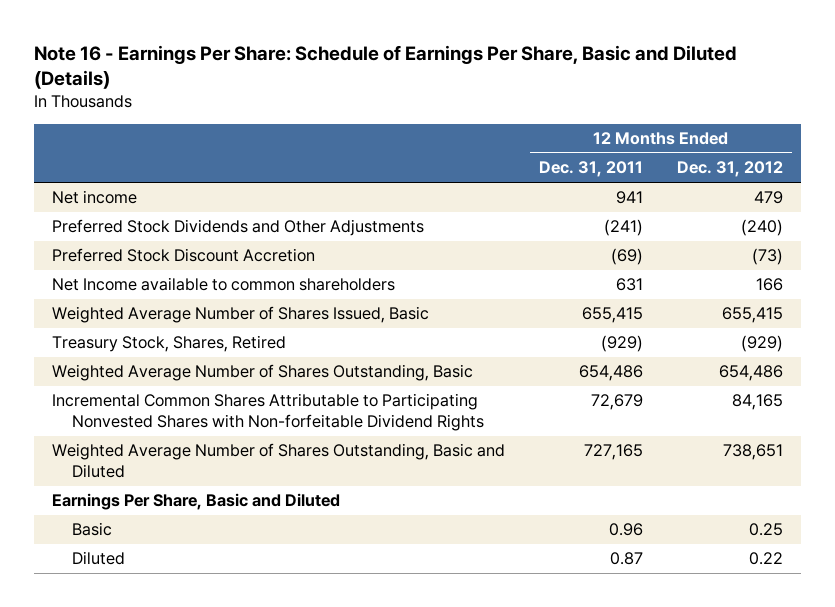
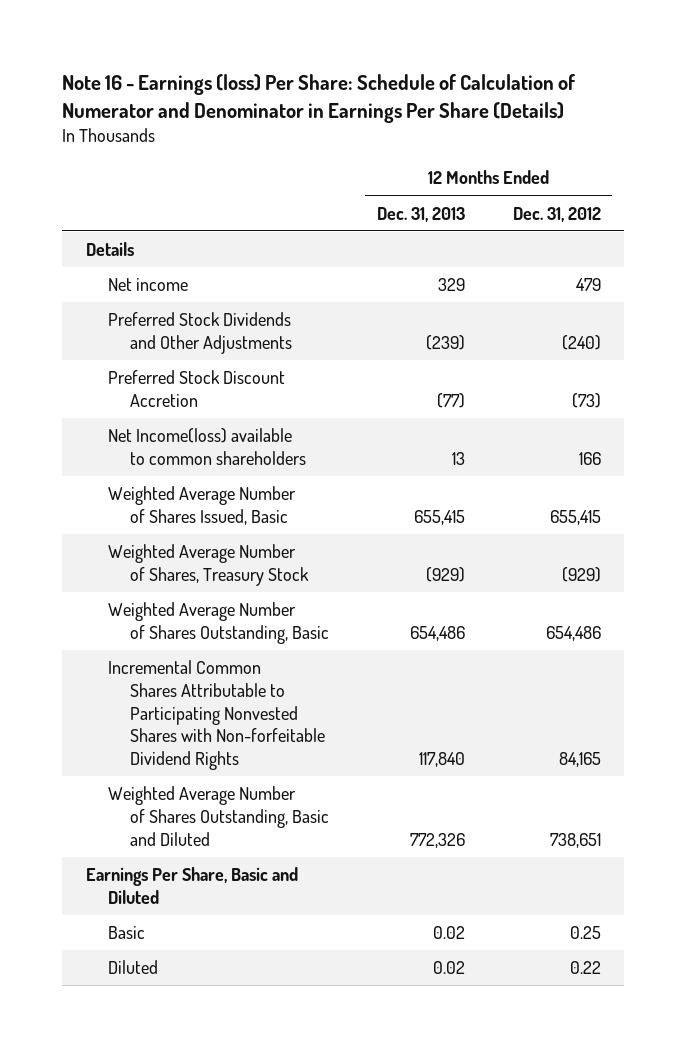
[34,44,738,90] Note 16 - Earnings Per Share: Schedule of Earnings Per Share, Basic and Diluted (Details) -> [61,73,575,123] Note 16 - Earnings (loss) Per Share: Schedule of Calculation of Numerator and Denominator in Earnings Per Share (Details)
[539,161,644,178] Dec. 31, 2011 -> none
none -> [377,206,466,222] Dec. 31, 2013
none -> [85,242,134,257] Details
[51,277,395,292] Net Income available to common shareholders -> [108,428,307,465] Net Income(loss) available to common shareholders
[51,335,286,353] Treasury Stock, Shares, Retired -> [108,544,310,586] Weighted Average Number of Shares, Treasury Stock

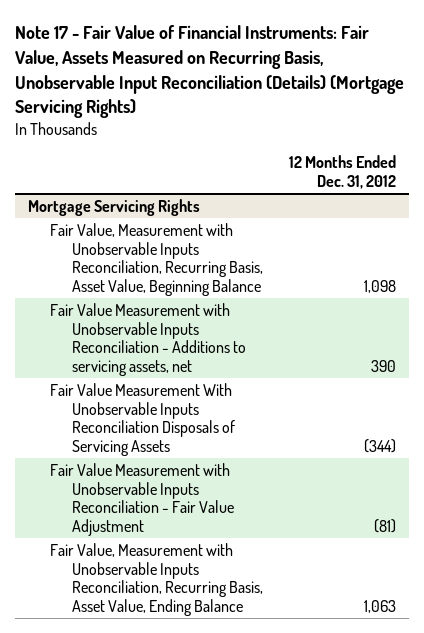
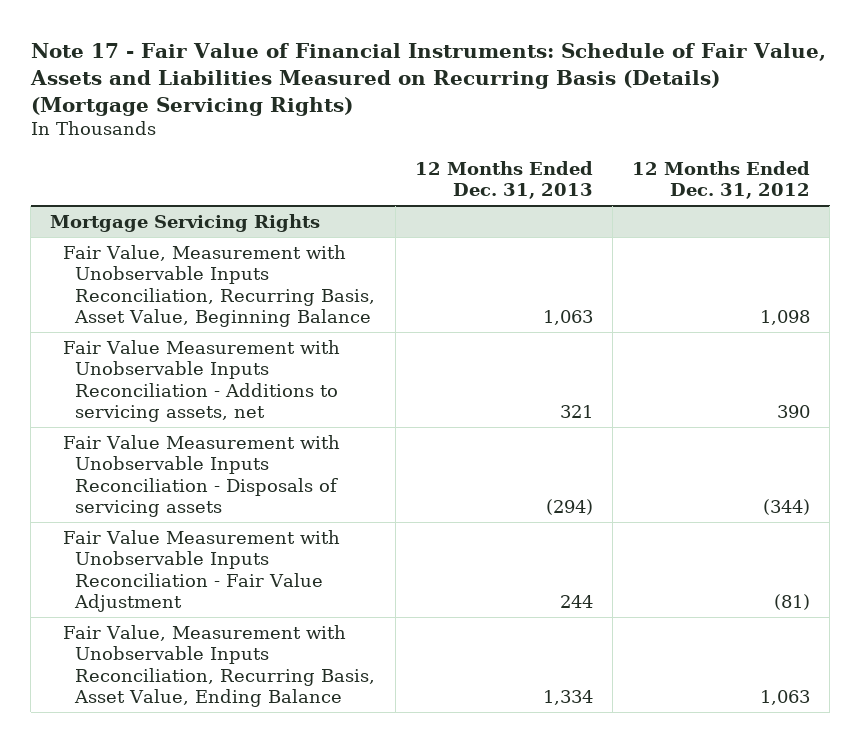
[14,25,404,119] Note 17 - Fair Value of Financial Instruments: Fair Value, Assets Measured on Recurring Basis, Unobservable Input Reconciliation (Details) (Mortgage Servicing Rights) -> [29,42,826,116] Note 17 - Fair Value of Financial Instruments: Schedule of Fair Value, Assets and Liabilities Measured on Recurring Basis (Details) (Mortgage Servicing Rights)
none -> [414,160,593,200] 12 Months Ended Dec. 31, 2013
[49,382,235,456] Fair Value Measurement With Unobservable Inputs Reconciliation Disposals of Servicing Assets -> [62,434,340,518] Fair Value Measurement with Unobservable Inputs Reconciliation - Disposals of servicing assets

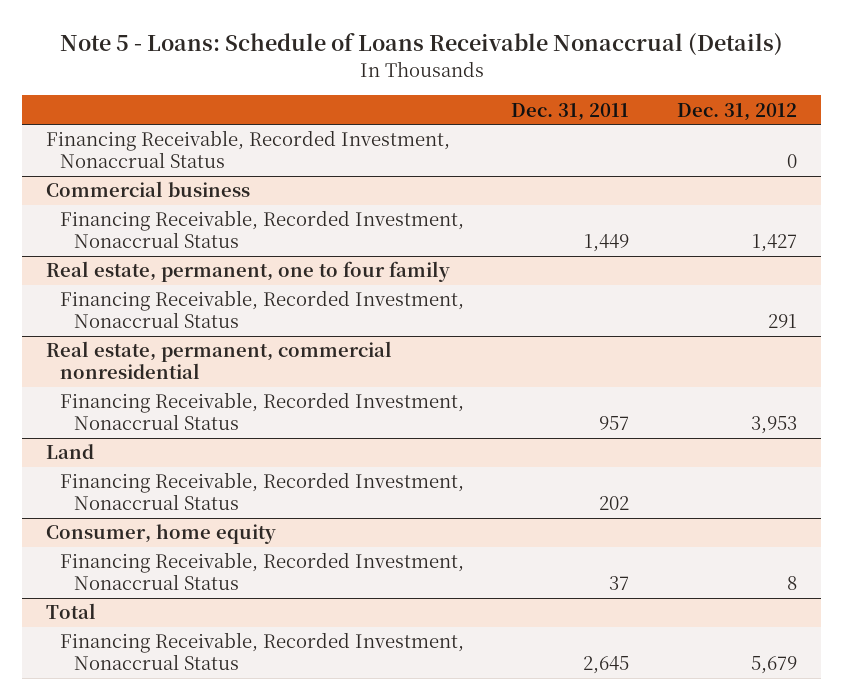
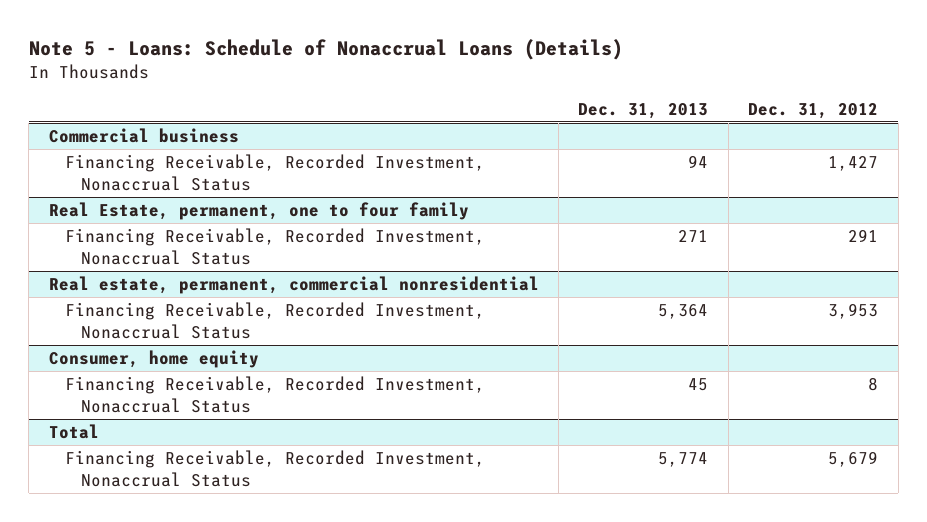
[59,33,783,57] Note 5 - Loans: Schedule of Loans Receivable Nonaccrual (Details) -> [28,39,623,61] Note 5 - Loans: Schedule of Nonaccrual Loans (Details)
[511,102,630,121] Dec. 31, 2011 -> none
none -> [578,102,709,119] Dec. 31, 2013
[46,130,451,169] Financing Receivable, Recorded Investment, Nonaccrual Status -> none
[46,261,451,283] Real estate, permanent, one to four family -> [48,202,469,221] Real Estate, permanent, one to four family
[46,444,95,460] Land -> none
[59,472,464,511] Financing Receivable, Recorded Investment, Nonaccrual Status -> none

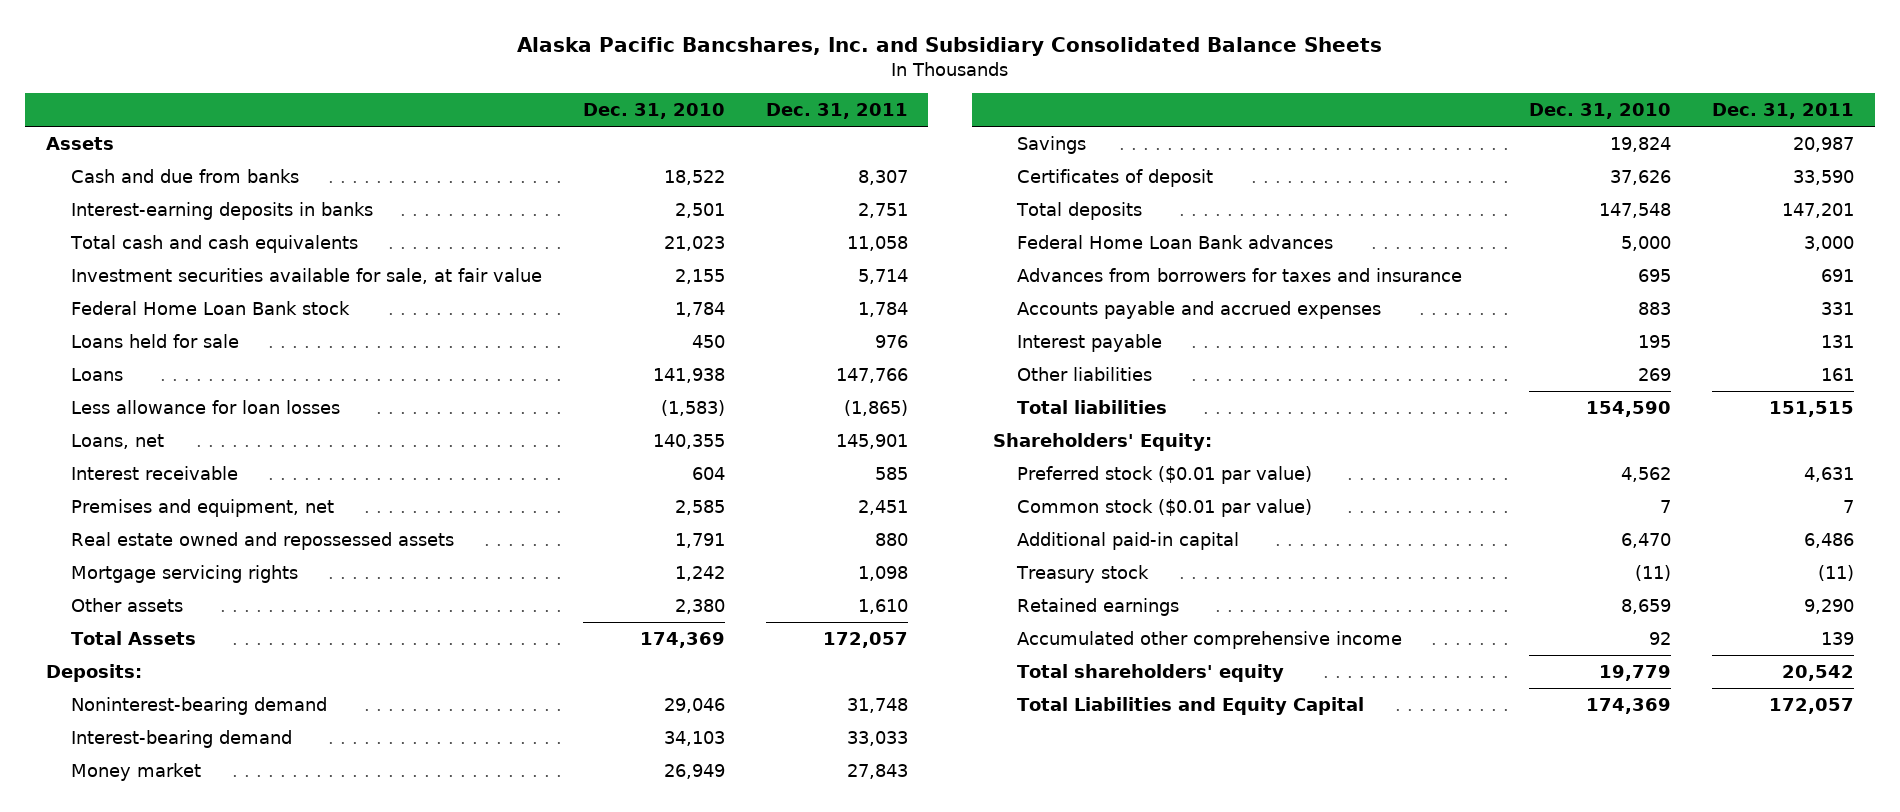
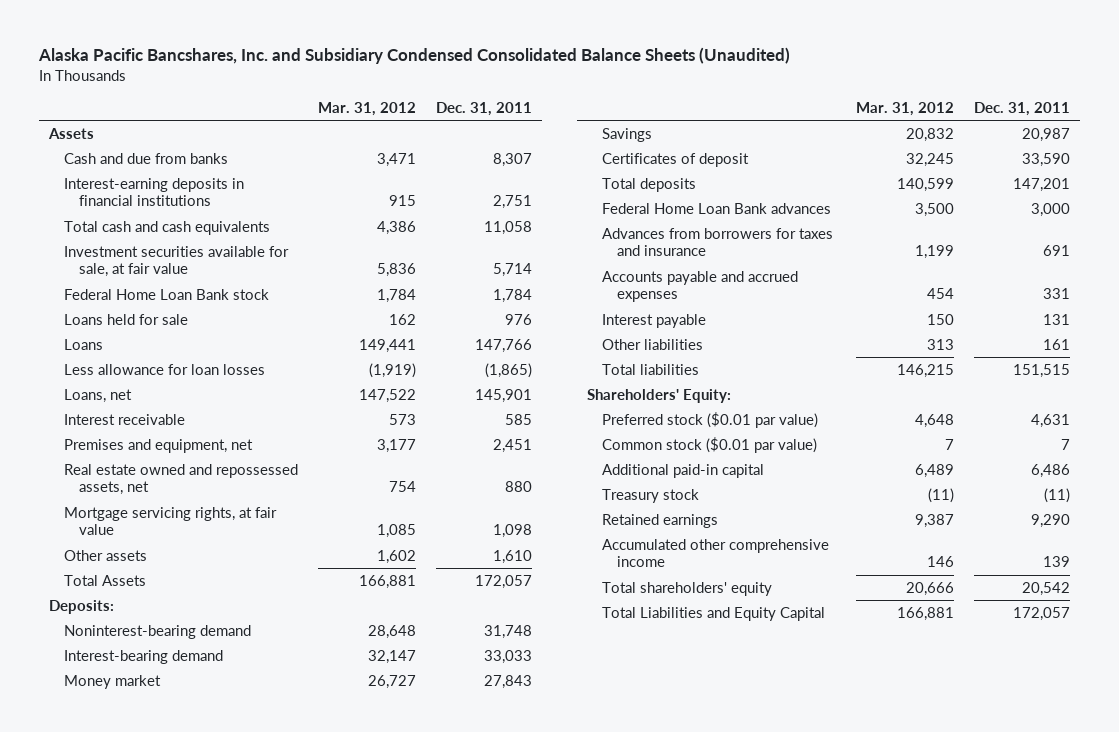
[517,37,1383,57] Alaska Pacific Bancshares, Inc. and Subsidiary Consolidated Balance Sheets -> [38,47,791,65] Alaska Pacific Bancshares, Inc. and Subsidiary Condensed Consolidated Balance Sheets (Unaudited)
[582,103,725,120] Dec. 31, 2010 -> none
none -> [317,101,416,116] Mar. 31, 2012
[70,201,373,220] Interest-earning deposits in banks -> [63,177,244,207] Interest-earning deposits in financial institutions
[70,531,454,550] Real estate owned and repossessed assets -> [63,463,298,496] Real estate owned and repossessed assets, net
[70,564,298,583] Mortgage servicing rights -> [63,506,277,536] Mortgage servicing rights, at fair value

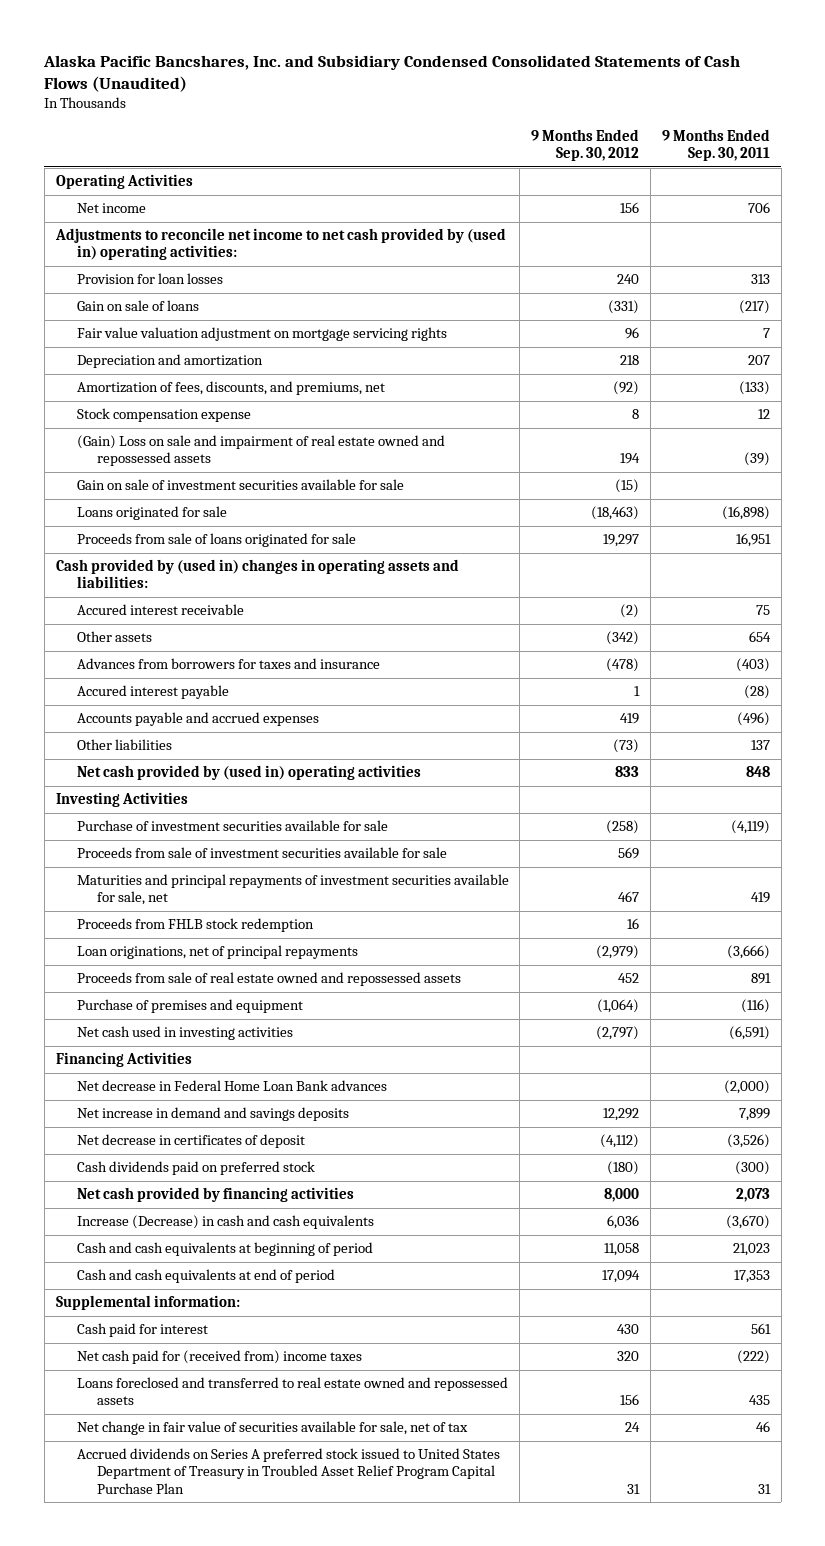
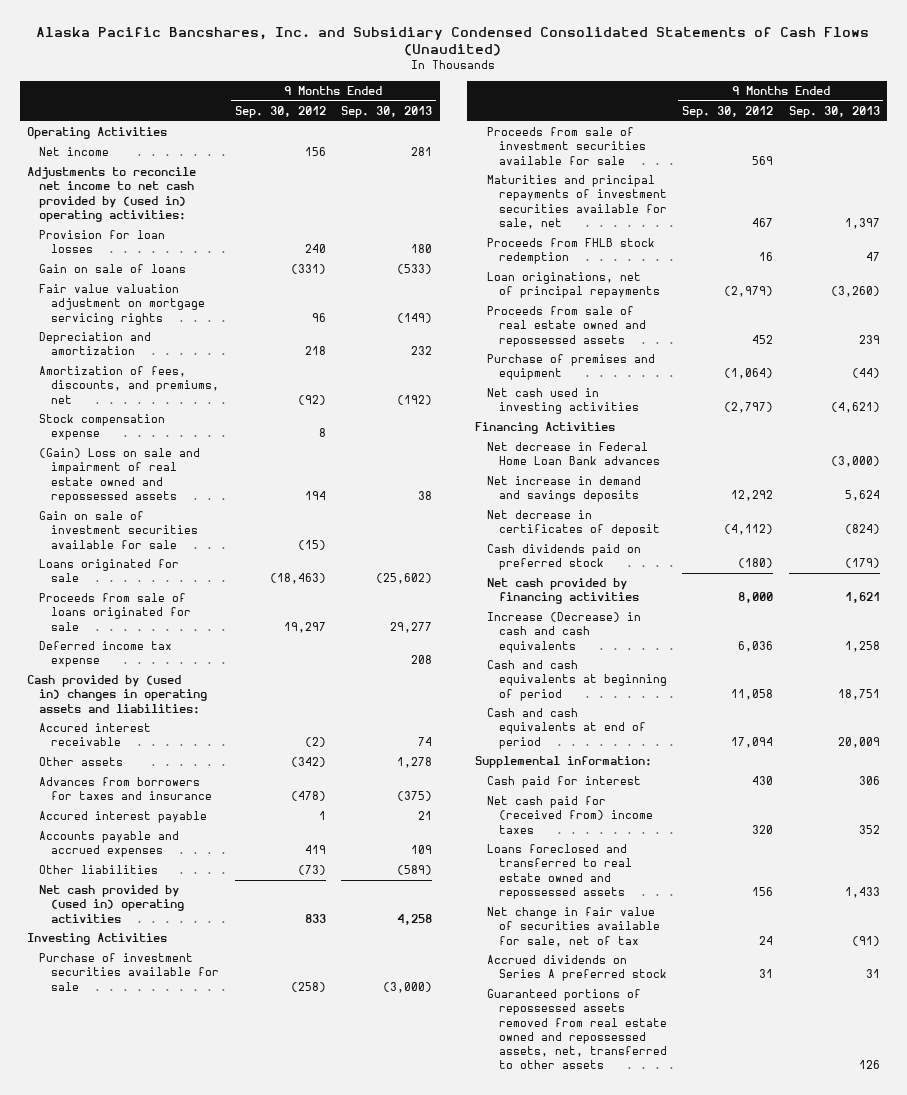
[661,128,770,162] 9 Months Ended Sep. 30, 2011 -> none
none -> [340,105,432,118] Sep. 30, 2013
none -> [39,641,173,668] Deferred income tax expense
[76,1448,500,1494] Accrued dividends on Series A preferred stock issued to United States Department of Treasury in Troubled Asset Relief Program Capital Purchase Plan -> none
none -> [487,955,667,982] Accrued dividends on Series A preferred stock
none -> [487,989,667,1070] Guaranteed portions of repossessed assets removed from real estate owned and repossessed assets, net, transferred to other assets

